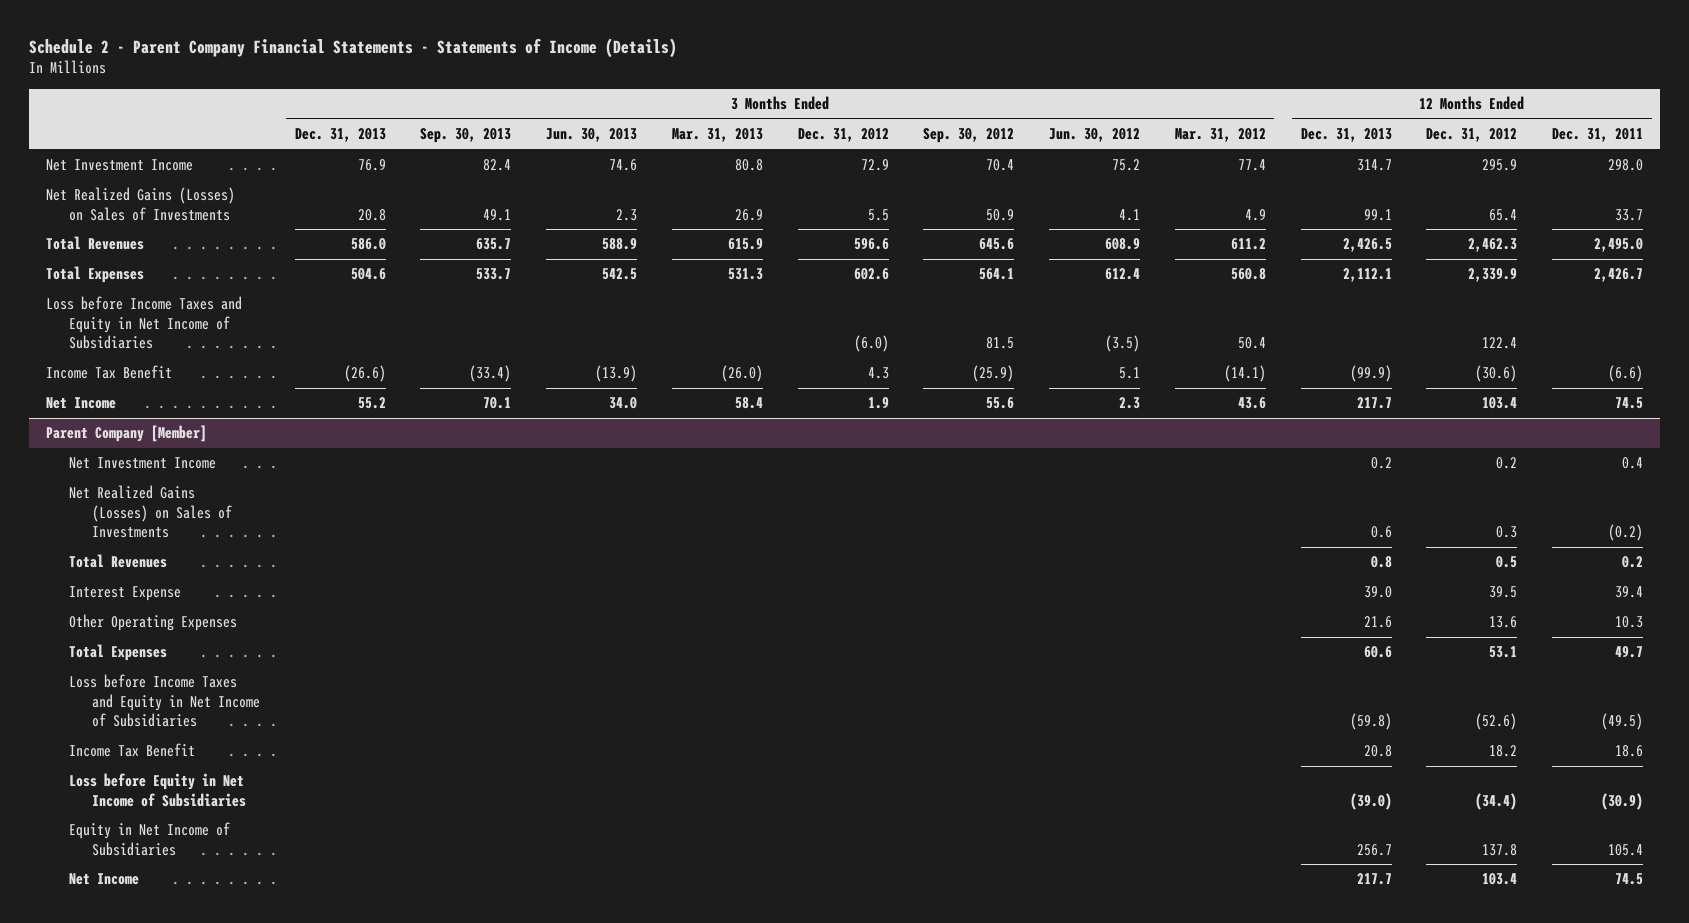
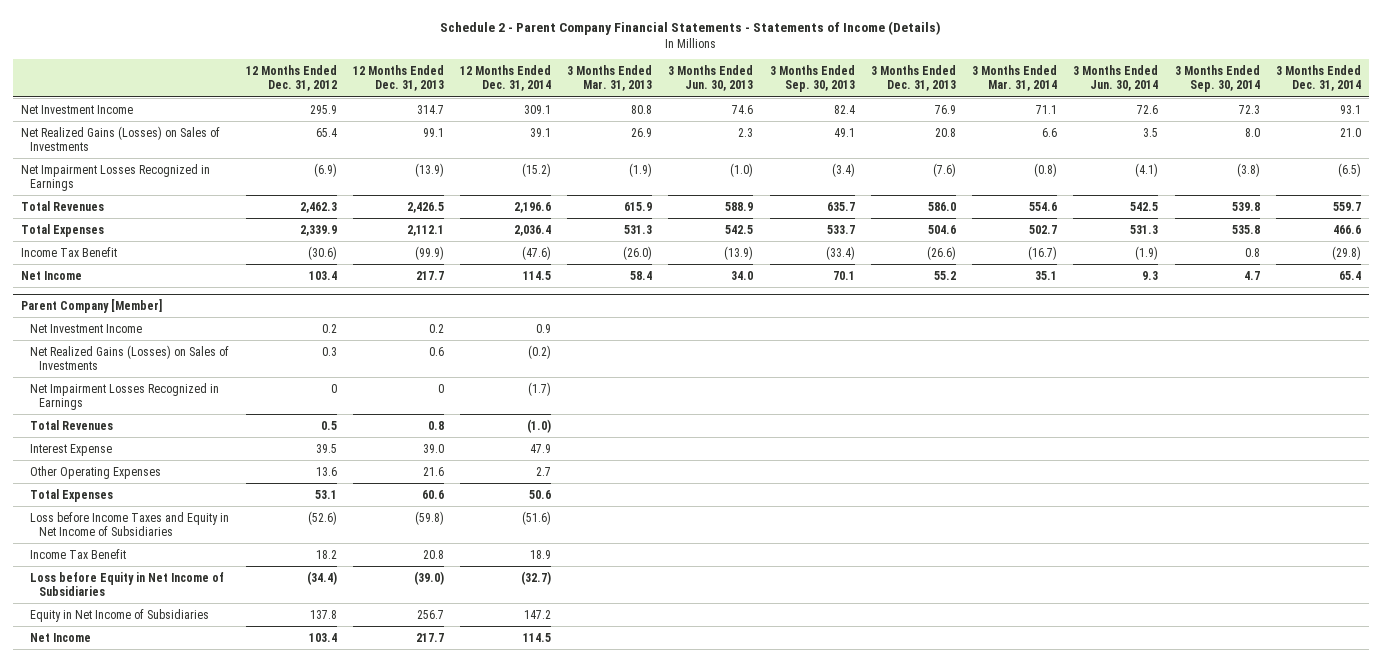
[797,128,889,143] Dec. 31, 2012 -> none
[923,128,1015,144] Sep. 30, 2012 -> none
[1049,128,1141,143] Jun. 30, 2012 -> none
[1174,128,1266,143] Mar. 31, 2012 -> none
[1552,128,1644,143] Dec. 31, 2011 -> none
none -> [459,65,551,92] 12 Months Ended Dec. 31, 2014
none -> [972,65,1058,92] 3 Months Ended Mar. 31, 2014
none -> [1073,65,1159,92] 3 Months Ended Jun. 30, 2014
none -> [1174,65,1260,93] 3 Months Ended Sep. 30, 2014
none -> [1275,65,1361,92] 3 Months Ended Dec. 31, 2014
none -> [21,163,211,191] Net Impairment Losses Recognized in Earnings
[46,296,243,350] Loss before Income Taxes and Equity in Net Income of Subsidiaries -> none
none -> [30,382,220,410] Net Impairment Losses Recognized in Earnings

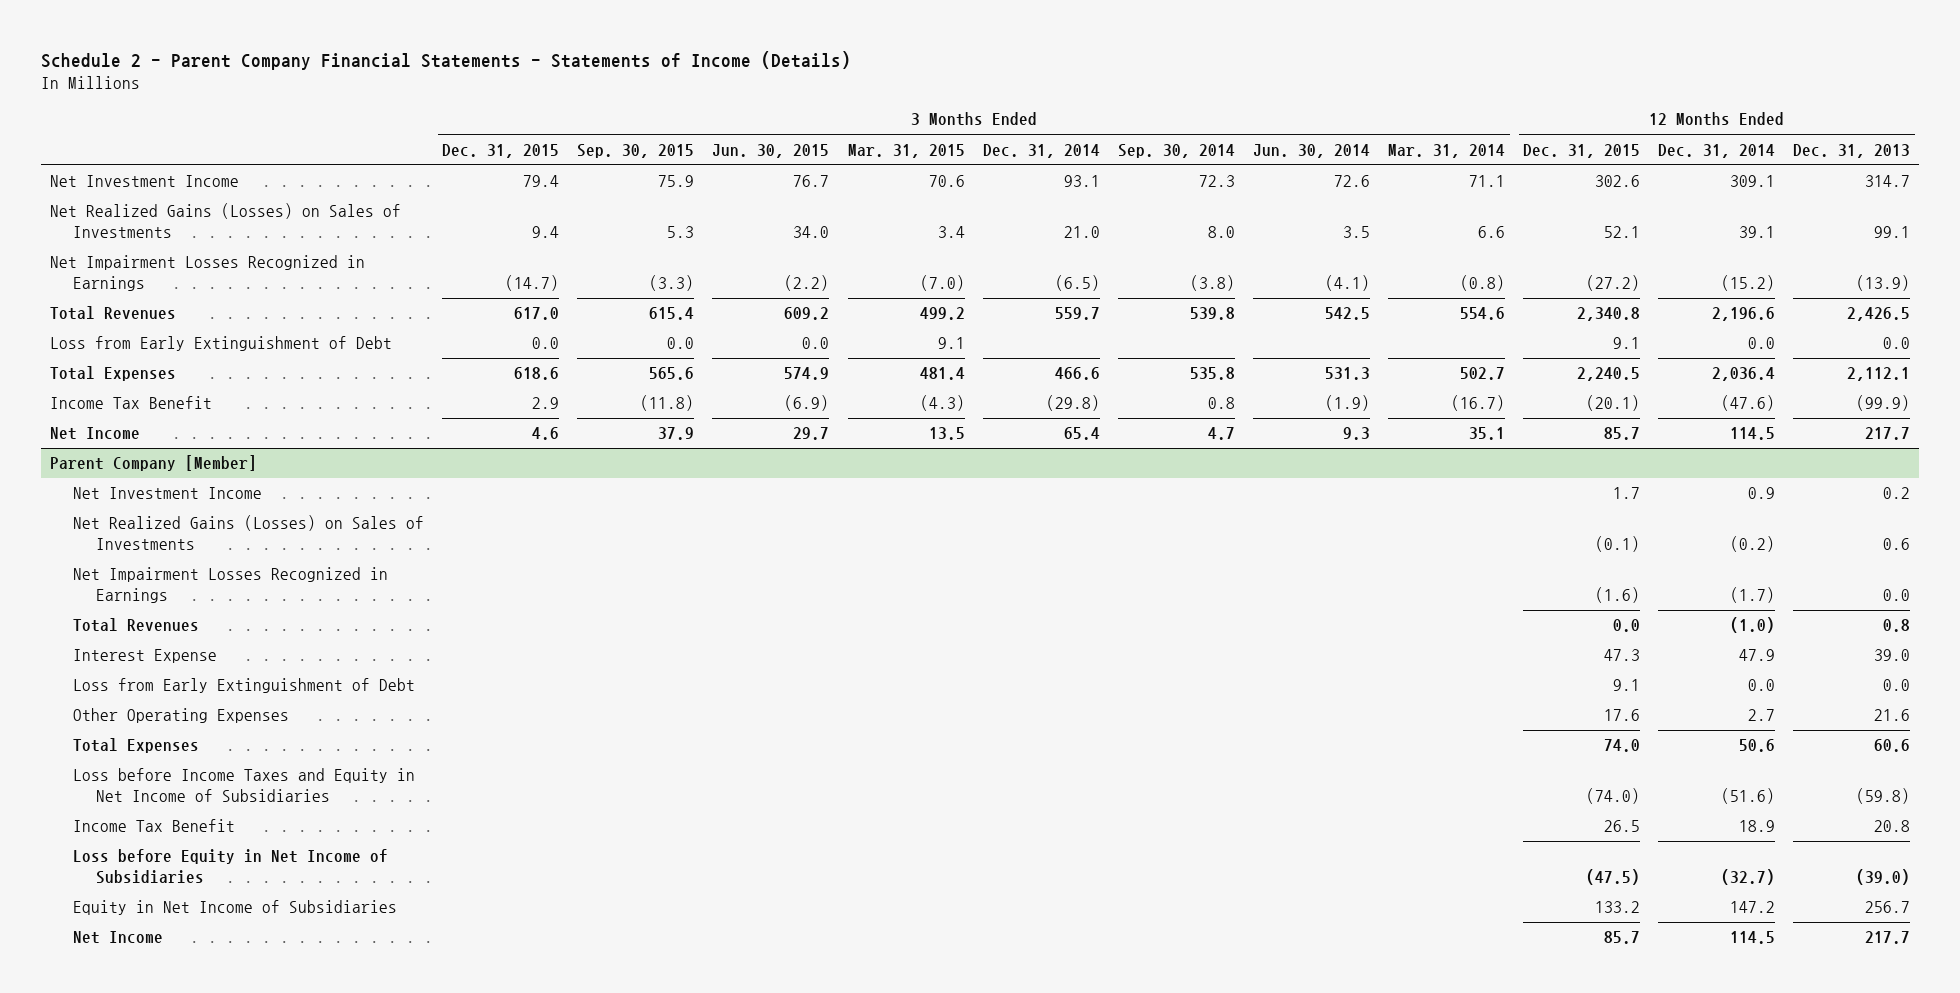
[245,65,337,92] 12 Months Ended Dec. 31, 2012 -> none
[567,65,653,92] 3 Months Ended Mar. 31, 2013 -> none
[668,65,754,92] 3 Months Ended Jun. 30, 2013 -> none
[769,65,855,93] 3 Months Ended Sep. 30, 2013 -> none
[870,65,956,92] 3 Months Ended Dec. 31, 2013 -> none
none -> [442,143,560,158] Dec. 31, 2015
none -> [577,143,695,158] Sep. 30, 2015
none -> [712,143,830,158] Jun. 30, 2015
none -> [847,143,965,158] Mar. 31, 2015
none -> [1523,143,1641,158] Dec. 31, 2015
none -> [49,336,392,352] Loss from Early Extinguishment of Debt
[437,383,444,393] 0 -> [1883,589,1911,602] 0.0
none -> [73,678,416,694] Loss from Early Extinguishment of Debt

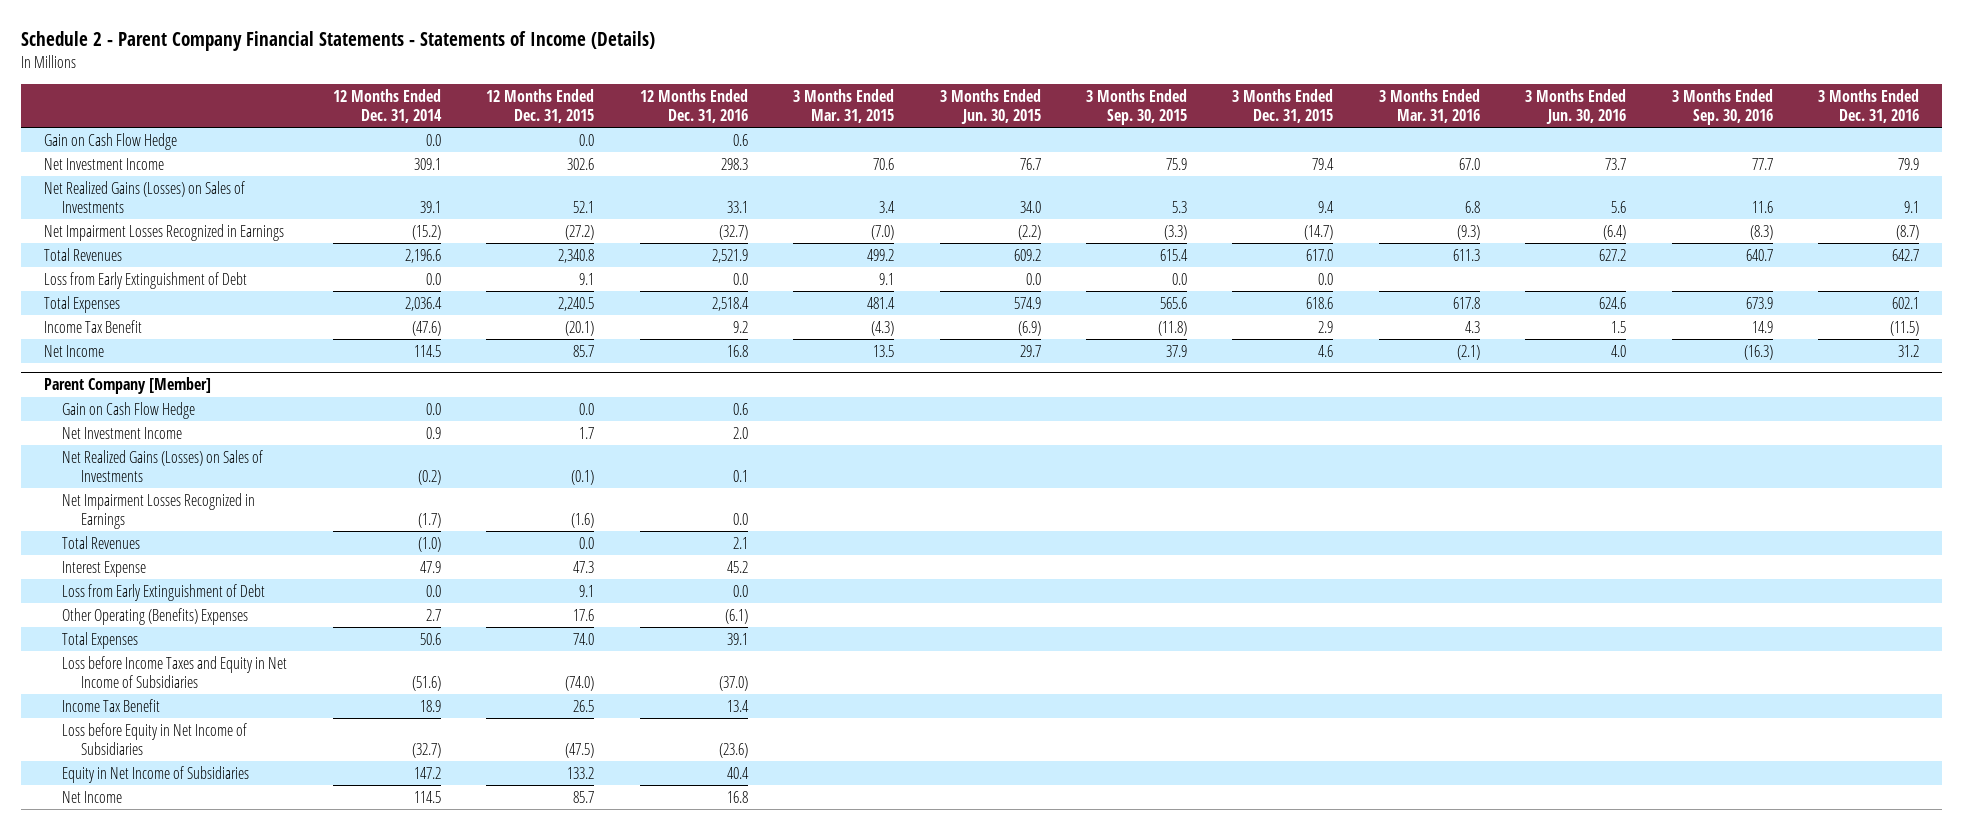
[982,143,1100,158] Dec. 31, 2014 -> none
[1117,143,1235,158] Sep. 30, 2014 -> none
[1252,143,1370,158] Jun. 30, 2014 -> none
[1388,143,1506,158] Mar. 31, 2014 -> none
[1793,143,1911,158] Dec. 31, 2013 -> none
none -> [639,88,748,123] 12 Months Ended Dec. 31, 2016
none -> [1378,88,1480,123] 3 Months Ended Mar. 31, 2016
none -> [1525,88,1627,124] 3 Months Ended Jun. 30, 2016
none -> [1671,88,1773,125] 3 Months Ended Sep. 30, 2016
none -> [1818,88,1920,123] 3 Months Ended Dec. 31, 2016
none -> [43,132,177,150] Gain on Cash Flow Hedge
none -> [62,401,196,419] Gain on Cash Flow Hedge
[73,708,290,724] Other Operating Expenses -> [62,607,249,625] Other Operating (Benefits) Expenses

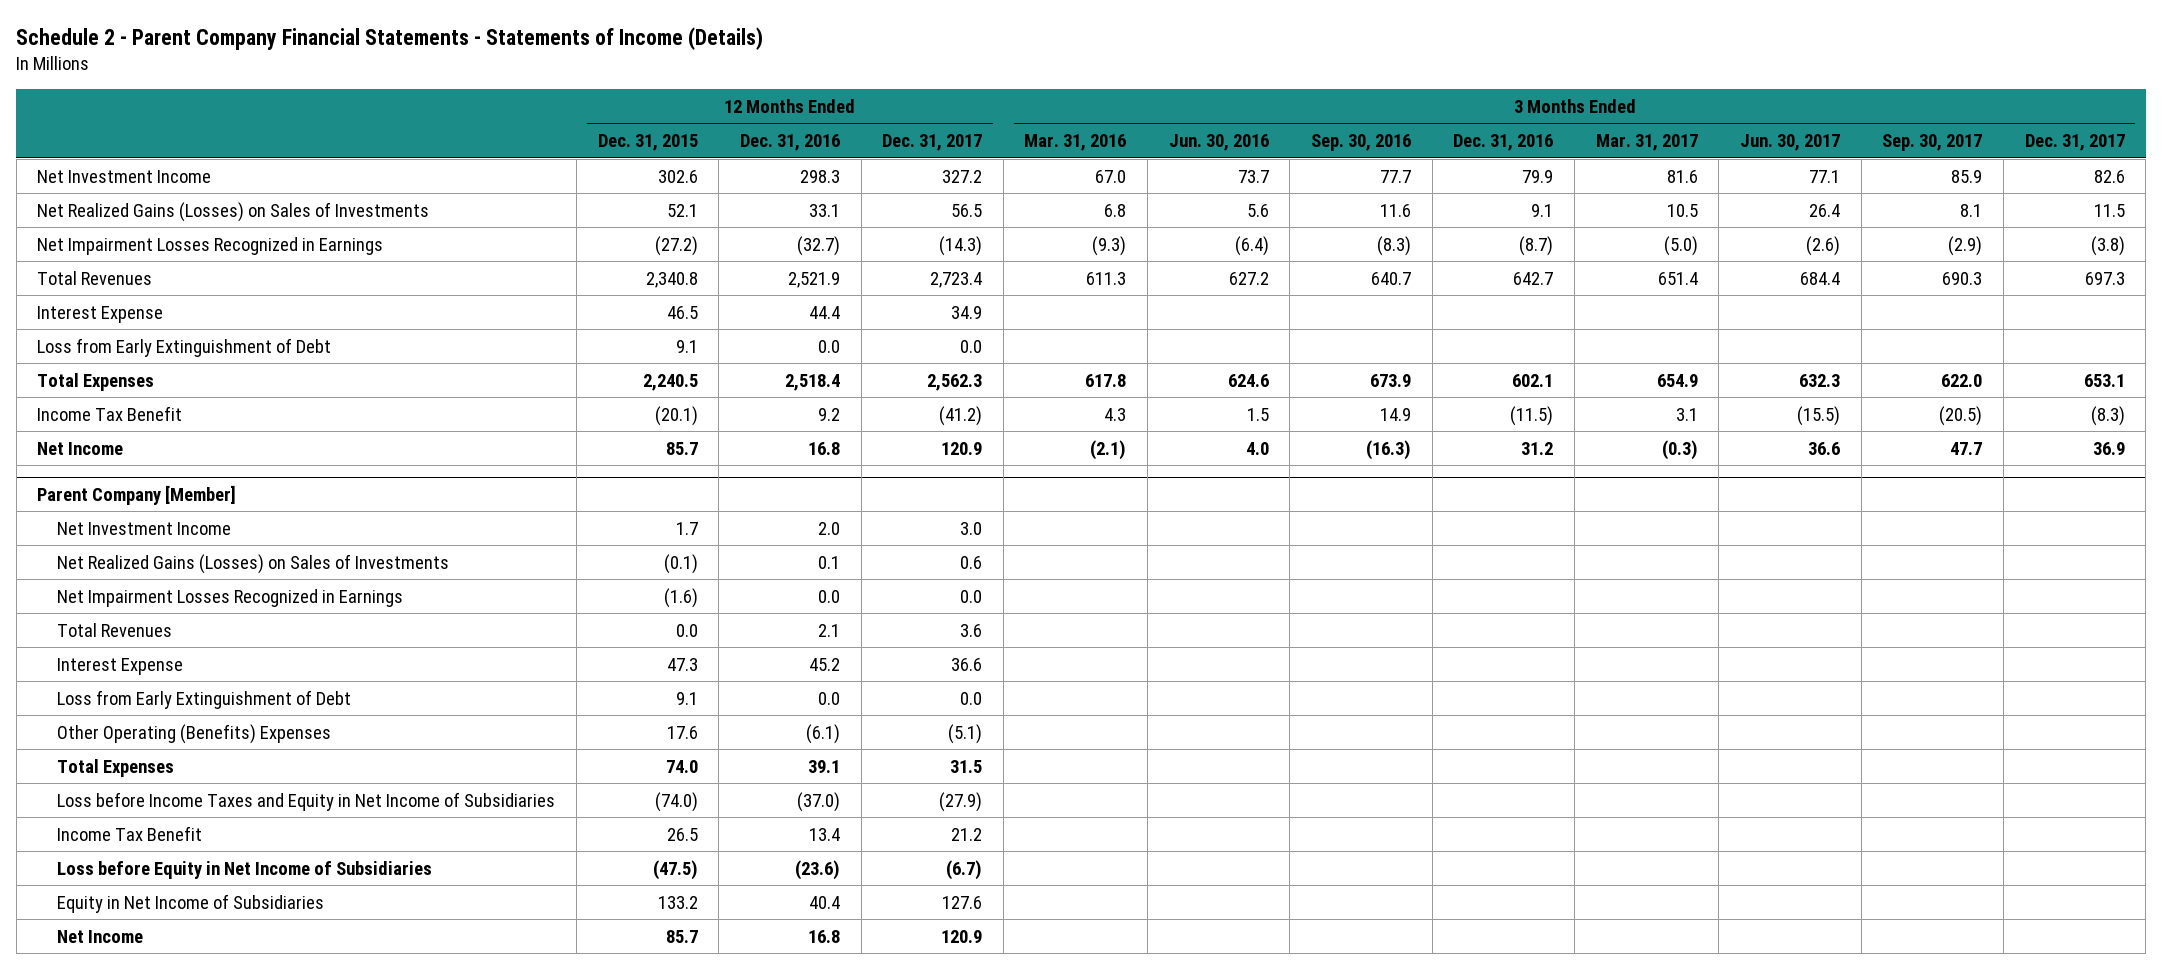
[332,88,442,123] 12 Months Ended Dec. 31, 2014 -> none
[793,88,895,123] 3 Months Ended Mar. 31, 2015 -> none
[939,88,1041,124] 3 Months Ended Jun. 30, 2015 -> none
[1086,88,1188,125] 3 Months Ended Sep. 30, 2015 -> none
[1232,88,1334,123] 3 Months Ended Dec. 31, 2015 -> none
none -> [882,134,983,152] Dec. 31, 2017
none -> [1595,134,1698,152] Mar. 31, 2017
none -> [1740,134,1841,152] Jun. 30, 2017
none -> [1882,134,1983,152] Sep. 30, 2017
none -> [2024,134,2125,152] Dec. 31, 2017
[43,132,177,150] Gain on Cash Flow Hedge -> none
none -> [37,305,164,323] Interest Expense
[62,401,196,419] Gain on Cash Flow Hedge -> none

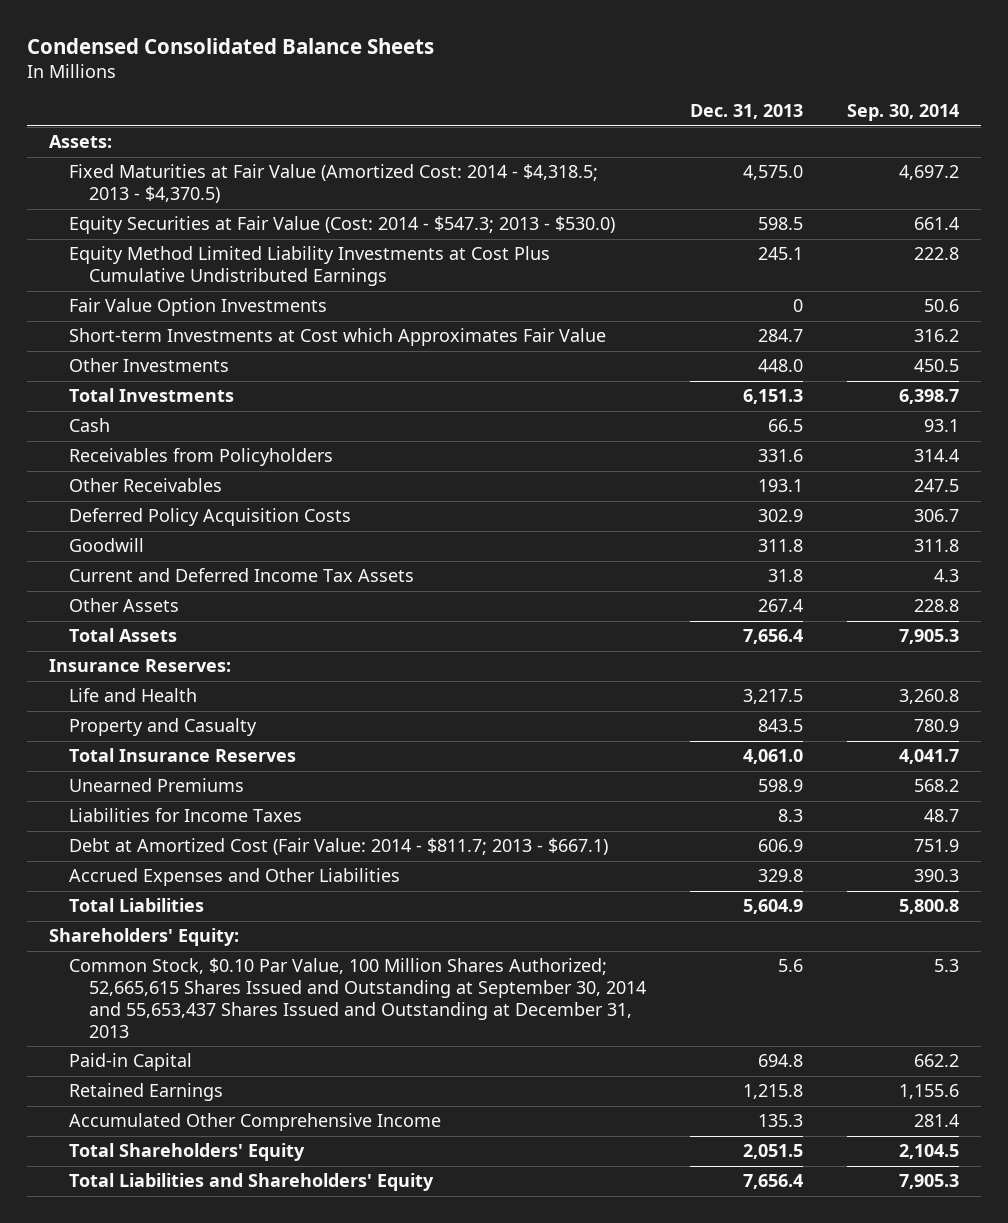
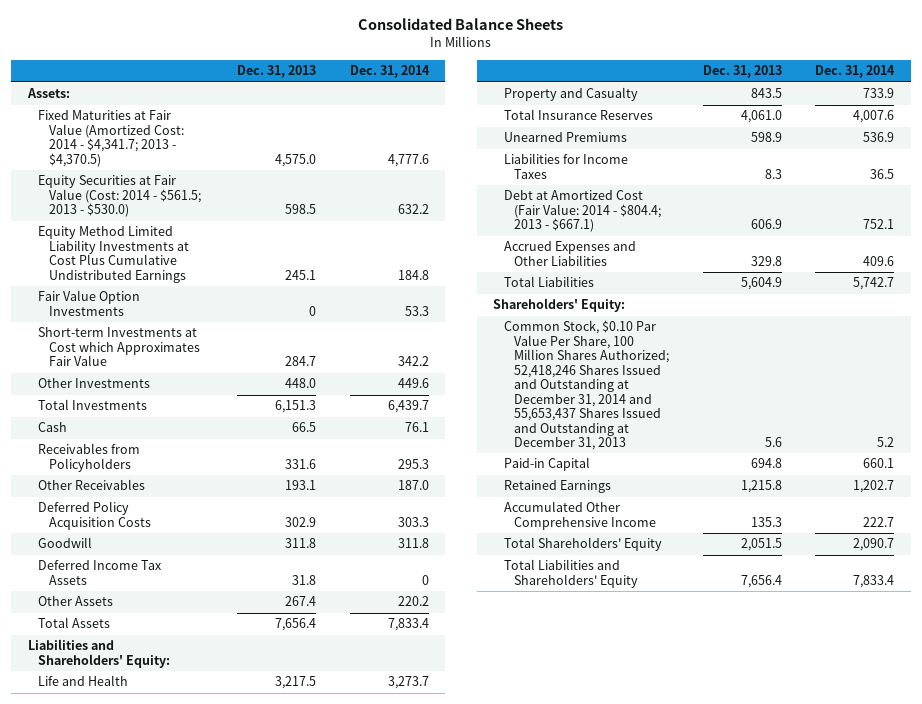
[26,38,434,55] Condensed Consolidated Balance Sheets -> [358,18,564,31] Consolidated Balance Sheets
[846,104,959,122] Sep. 30, 2014 -> none
none -> [349,65,430,79] Dec. 31, 2014
[68,164,598,204] Fixed Maturities at Fair Value (Amortized Cost: 2014 - $4,318.5; 2013 - $4,370.5) -> [38,110,184,167] Fixed Maturities at Fair Value (Amortized Cost: 2014 - $4,341.7; 2013 - $4,370.5)
[68,216,615,235] Equity Securities at Fair Value (Cost: 2014 - $547.3; 2013 - $530.0) -> [38,175,201,218] Equity Securities at Fair Value (Cost: 2014 - $561.5; 2013 - $530.0)
[68,568,414,583] Current and Deferred Income Tax Assets -> [38,560,163,585] Deferred Income Tax Assets
[48,659,231,673] Insurance Reserves: -> none
none -> [27,639,171,668] Liabilities and Shareholders' Equity:
[68,838,608,856] Debt at Amortized Cost (Fair Value: 2014 - $811.7; 2013 - $667.1) -> [503,190,662,233] Debt at Amortized Cost (Fair Value: 2014 - $804.4; 2013 - $667.1)
[68,958,647,1038] Common Stock, $0.10 Par Value, 100 Million Shares Authorized; 52,665,615 Shares Issued and Outstanding at September 30, 2014 and 55,653,437 Shares Issued and Outstanding at December 31, 2013 -> [503,320,670,451] Common Stock, $0.10 Par Value Per Share, 100 Million Shares Authorized; 52,418,246 Shares Issued and Outstanding at December 31, 2014 and 55,653,437 Shares Issued and Outstanding at December 31, 2013

